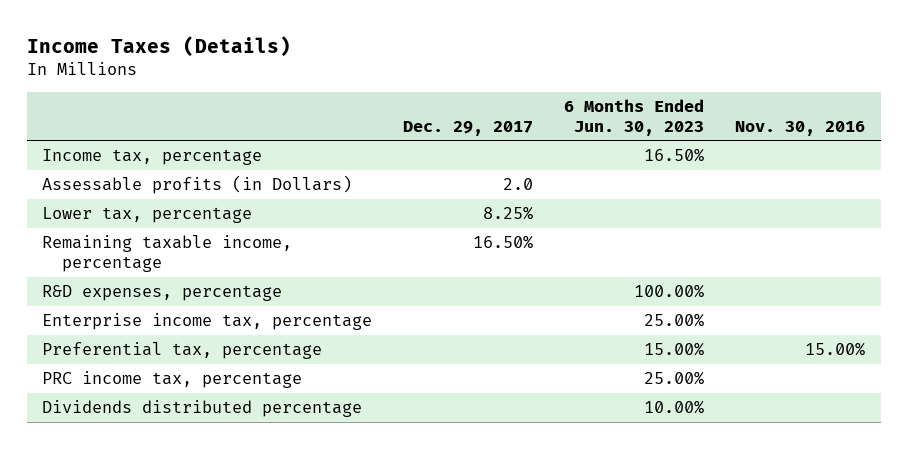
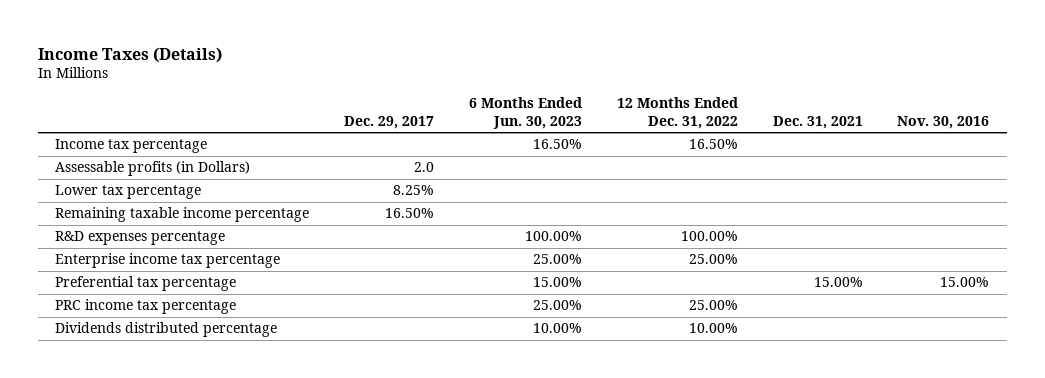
none -> [616,97,738,129] 12 Months Ended Dec. 31, 2022
none -> [772,115,863,129] Dec. 31, 2021
[42,149,263,166] Income tax, percentage -> [55,139,208,154] Income tax percentage
[42,207,253,224] Lower tax, percentage -> [55,185,202,200] Lower tax percentage
[42,235,293,272] Remaining taxable income, percentage -> [55,207,310,223] Remaining taxable income percentage
[42,285,283,302] R&D expenses, percentage -> [55,231,226,246] R&D expenses percentage
[42,313,373,331] Enterprise income tax, percentage -> [55,253,281,269] Enterprise income tax percentage
[42,342,323,360] Preferential tax, percentage -> [55,276,237,292] Preferential tax percentage
[42,371,303,389] PRC income tax, percentage -> [55,299,237,315] PRC income tax percentage

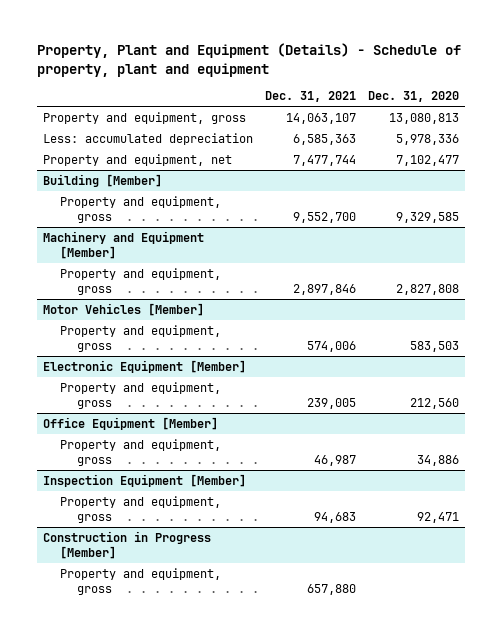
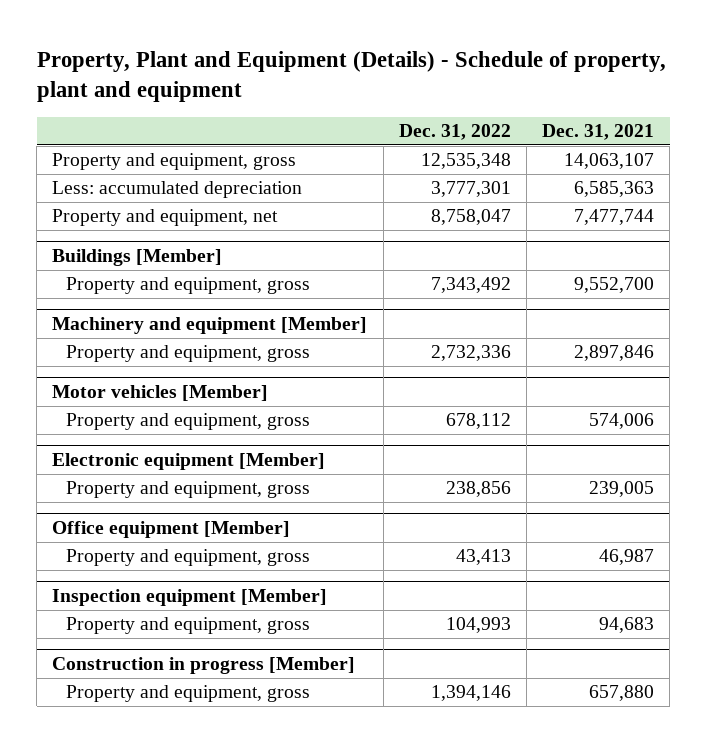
[368,90,460,102] Dec. 31, 2020 -> none
none -> [398,124,511,141] Dec. 31, 2022
[43,173,163,187] Building [Member] -> [52,248,223,266] Buildings [Member]
[43,230,205,259] Machinery and Equipment [Member] -> [52,316,368,334] Machinery and equipment [Member]
[43,302,205,316] Motor Vehicles [Member] -> [52,384,269,401] Motor vehicles [Member]
[43,359,247,373] Electronic Equipment [Member] -> [52,452,326,470] Electronic equipment [Member]
[43,416,219,430] Office Equipment [Member] -> [52,520,291,538] Office equipment [Member]
[43,473,247,487] Inspection Equipment [Member] -> [52,588,328,606] Inspection equipment [Member]
[43,530,212,559] Construction in Progress [Member] -> [52,656,356,674] Construction in progress [Member]

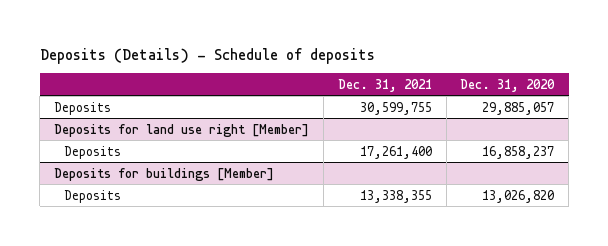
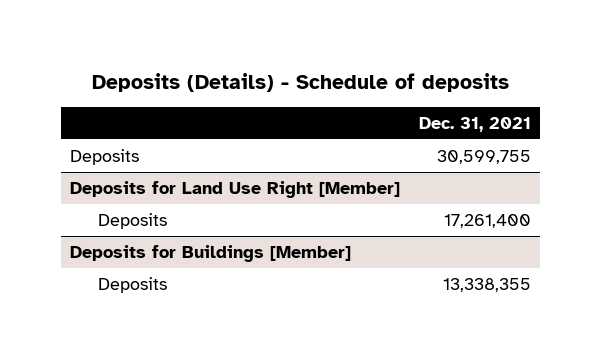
[460,78,556,92] Dec. 31, 2020 -> none
[54,123,310,137] Deposits for land use right [Member] -> [70,181,401,199] Deposits for Land Use Right [Member]
[54,167,275,181] Deposits for buildings [Member] -> [70,245,352,263] Deposits for Buildings [Member]

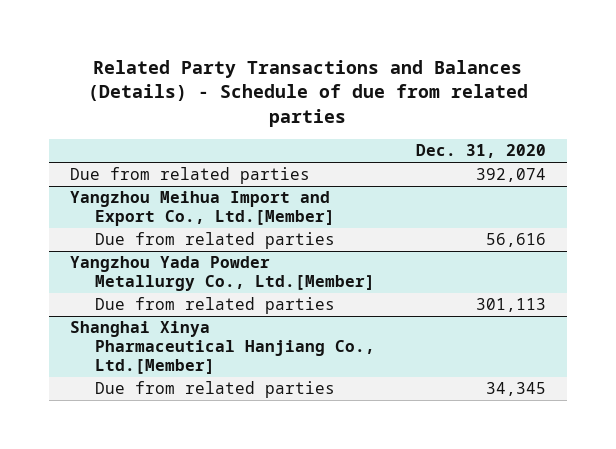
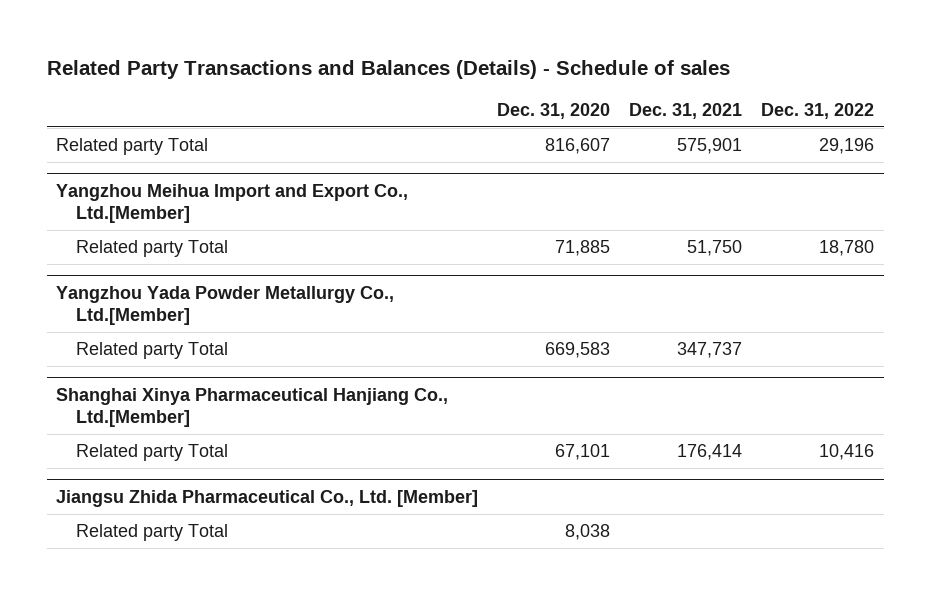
[88,59,529,127] Related Party Transactions and Balances (Details) - Schedule of due from related parties -> [46,59,730,79] Related Party Transactions and Balances (Details) - Schedule of sales
none -> [629,102,743,119] Dec. 31, 2021
none -> [761,102,875,119] Dec. 31, 2022
[69,167,310,185] Due from related parties -> none
none -> [56,138,209,156] Related party Total
[95,232,336,250] Due from related parties -> none
none -> [75,240,228,258] Related party Total
[95,297,336,315] Due from related parties -> none
none -> [75,342,228,360] Related party Total
[95,381,336,399] Due from related parties -> none
none -> [75,444,228,462] Related party Total
none -> [56,489,479,507] Jiangsu Zhida Pharmaceutical Co., Ltd. [Member]
none -> [75,524,228,542] Related party Total

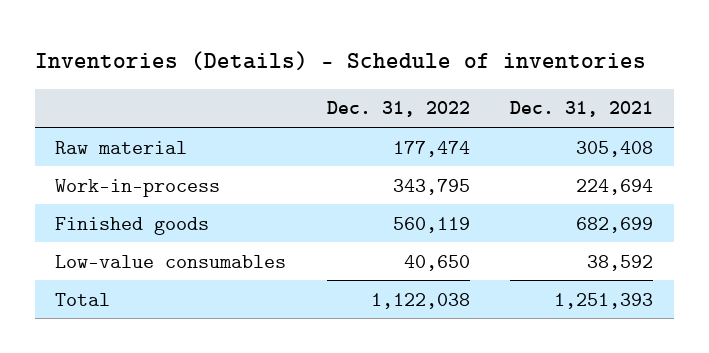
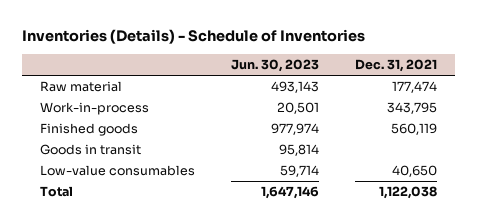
[35,50,647,70] Inventories (Details) - Schedule of inventories -> [22,29,366,45] Inventories (Details) - Schedule of Inventories
[326,101,470,118] Dec. 31, 2022 -> none
none -> [230,59,319,73] Jun. 30, 2023
[576,140,654,157] 305,408 -> [391,81,437,94] 177,474
[576,178,654,195] 224,694 -> [386,102,437,115] 343,795
[576,216,654,233] 682,699 -> [390,123,437,136] 560,119
none -> [40,144,142,156] Goods in transit
[587,254,654,271] 38,592 -> [391,165,437,178] 40,650
[554,292,654,309] 1,251,393 -> [378,186,437,200] 1,122,038

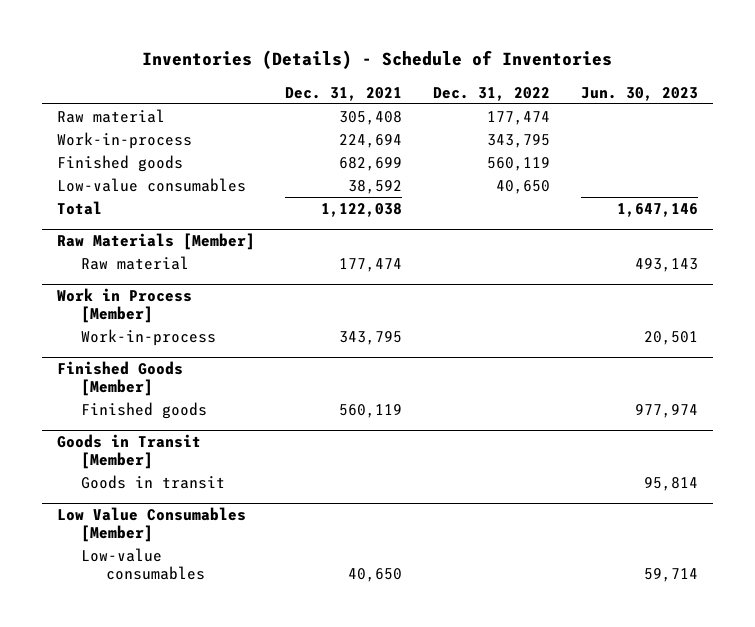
none -> [433,86,551,101] Dec. 31, 2022
none -> [56,108,165,123] Raw material
none -> [56,131,192,149] Work-in-process
none -> [56,154,183,172] Finished goods
none -> [56,177,246,192] Low-value consumables
[40,186,74,198] Total -> [56,200,102,215] Total
none -> [56,232,255,250] Raw Materials [Member]
none -> [56,287,192,324] Work in Process [Member]
none -> [56,360,183,397] Finished Goods [Member]
none -> [56,433,201,470] Goods in Transit [Member]
none -> [56,506,246,543] Low Value Consumables [Member]

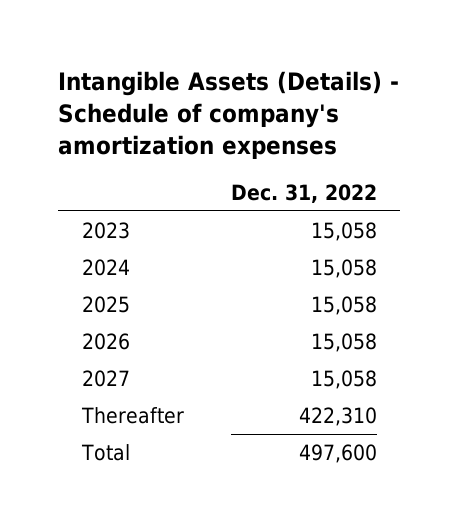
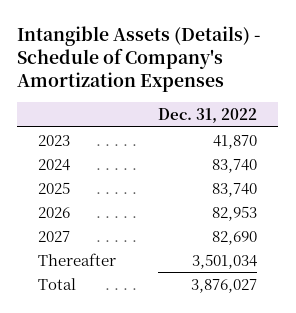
[58,71,400,159] Intangible Assets (Details) - Schedule of company's amortization expenses -> [17,25,261,93] Intangible Assets (Details) - Schedule of Company's Amortization Expenses
[310,221,377,241] 15,058 -> [213,134,258,149] 41,870
[310,258,377,278] 15,058 -> [212,158,258,173] 83,740
[310,295,377,315] 15,058 -> [212,182,258,197] 83,740
[310,332,377,352] 15,058 -> [212,205,258,221] 82,953
[310,369,377,389] 15,058 -> [212,230,258,245] 82,690
[298,406,377,426] 422,310 -> [192,253,258,269] 3,501,034
[298,443,377,463] 497,600 -> [191,278,258,293] 3,876,027

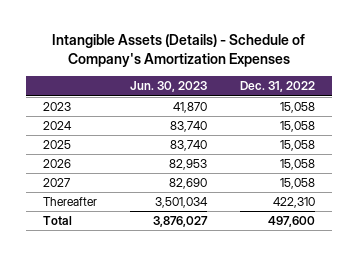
none -> [130,81,208,93] Jun. 30, 2023
[213,134,258,149] 41,870 -> [280,102,316,114] 15,058
[212,158,258,173] 83,740 -> [280,121,316,133] 15,058
[212,182,258,197] 83,740 -> [280,140,316,152] 15,058
[212,205,258,221] 82,953 -> [280,159,316,171] 15,058
[212,230,258,245] 82,690 -> [280,178,316,190] 15,058
[192,253,258,269] 3,501,034 -> [273,197,316,209] 422,310
[191,278,258,293] 3,876,027 -> [268,216,316,228] 497,600

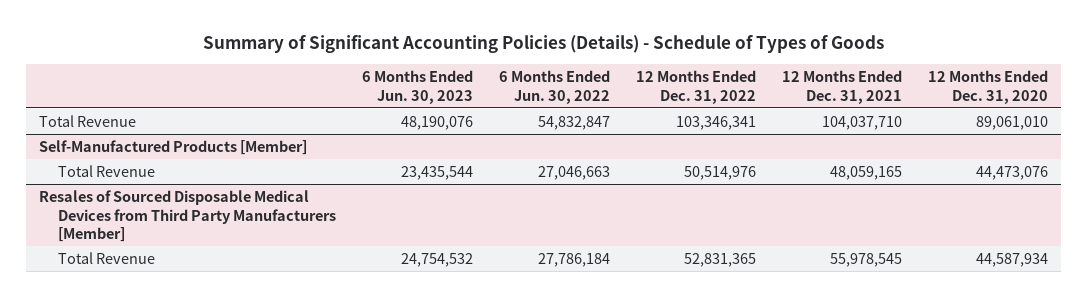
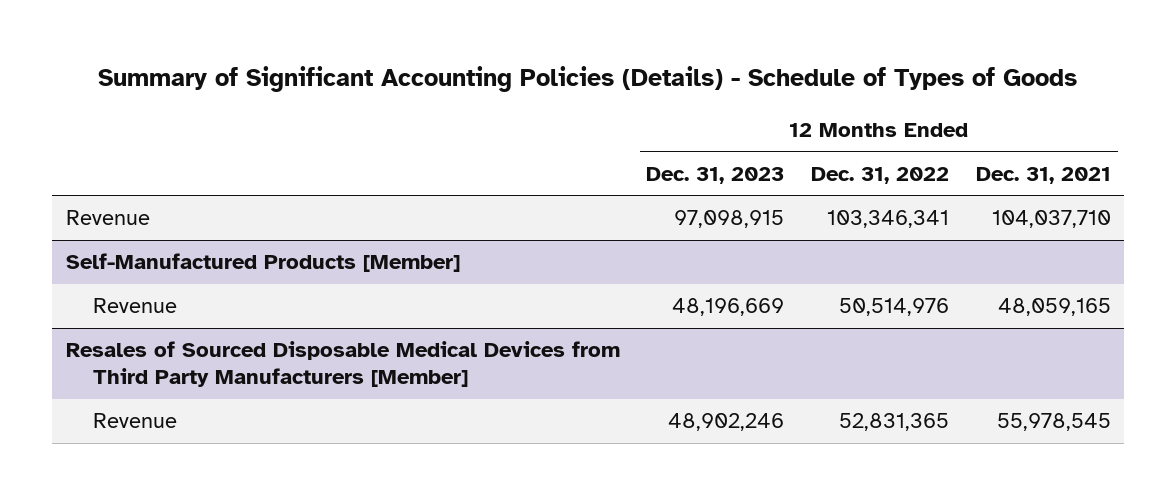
[362,69,474,104] 6 Months Ended Jun. 30, 2023 -> none
[499,69,611,104] 6 Months Ended Jun. 30, 2022 -> none
[927,69,1048,104] 12 Months Ended Dec. 31, 2020 -> none
none -> [646,166,785,184] Dec. 31, 2023
[39,115,137,128] Total Revenue -> [65,210,150,226] Revenue
[58,165,156,178] Total Revenue -> [93,298,178,314] Revenue
[58,252,156,265] Total Revenue -> [93,413,178,429] Revenue

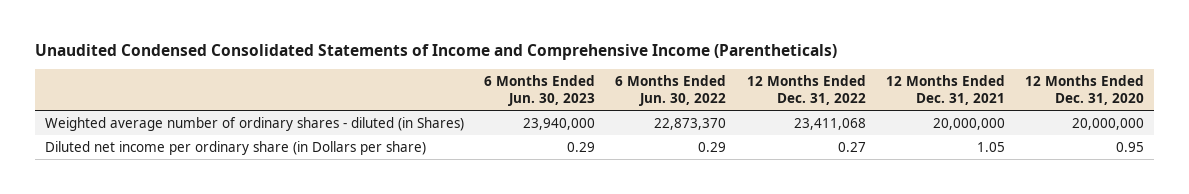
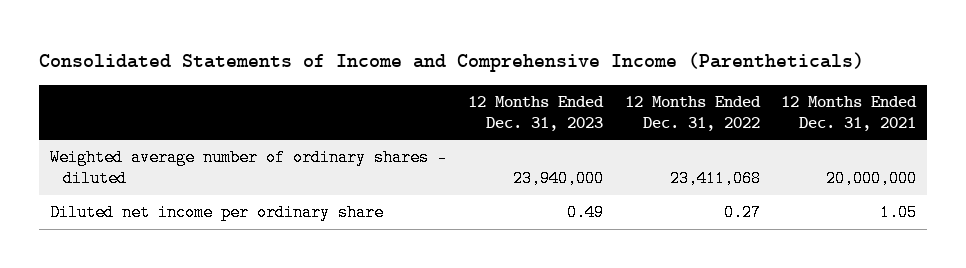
[34,43,837,60] Unaudited Condensed Consolidated Statements of Income and Comprehensive Income (Parentheticals) -> [38,51,864,72] Consolidated Statements of Income and Comprehensive Income (Parentheticals)
[484,75,596,106] 6 Months Ended Jun. 30, 2023 -> none
[615,75,727,106] 6 Months Ended Jun. 30, 2022 -> none
[1025,75,1145,105] 12 Months Ended Dec. 31, 2020 -> none
none -> [467,96,604,131] 12 Months Ended Dec. 31, 2023
[44,116,464,131] Weighted average number of ordinary shares - diluted (in Shares) -> [49,149,447,188] Weighted average number of ordinary shares - diluted
[44,140,426,155] Diluted net income per ordinary share (in Dollars per share) -> [49,204,384,222] Diluted net income per ordinary share

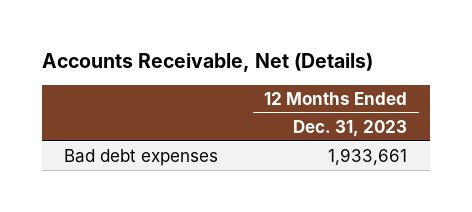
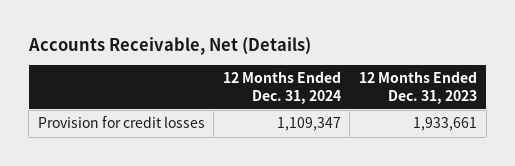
none -> [222,71,341,104] 12 Months Ended Dec. 31, 2024
[64,149,219,167] Bad debt expenses -> [37,116,205,129] Provision for credit losses

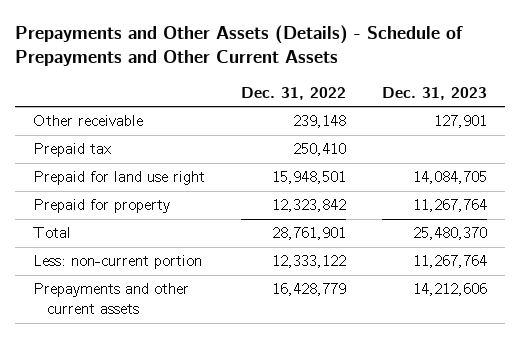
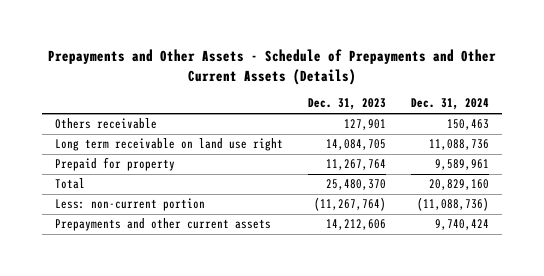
[15,25,464,67] Prepayments and Other Assets (Details) - Schedule of Prepayments and Other Current Assets -> [48,49,497,85] Prepayments and Other Assets - Schedule of Prepayments and Other Current Assets (Details)
[241,86,347,100] Dec. 31, 2022 -> none
none -> [411,98,490,111] Dec. 31, 2024
[33,143,112,158] Prepaid tax -> none
[33,115,144,127] Other receivable -> [54,118,157,130] Others receivable
[33,171,206,186] Prepaid for land use right -> [54,138,283,152] Long term receivable on land use right
[412,255,487,269] 11,267,764 -> [314,197,387,212] (11,267,764)

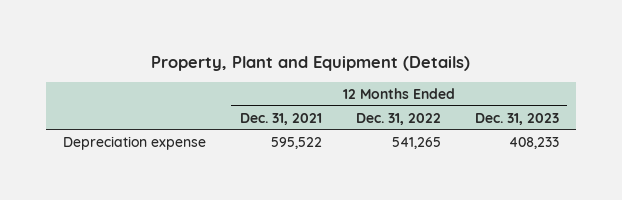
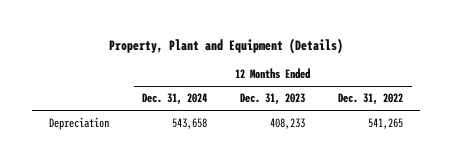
[239,112,322,125] Dec. 31, 2021 -> none
none -> [141,93,207,106] Dec. 31, 2024
[62,135,206,150] Depreciation expense -> [48,117,109,131] Depreciation

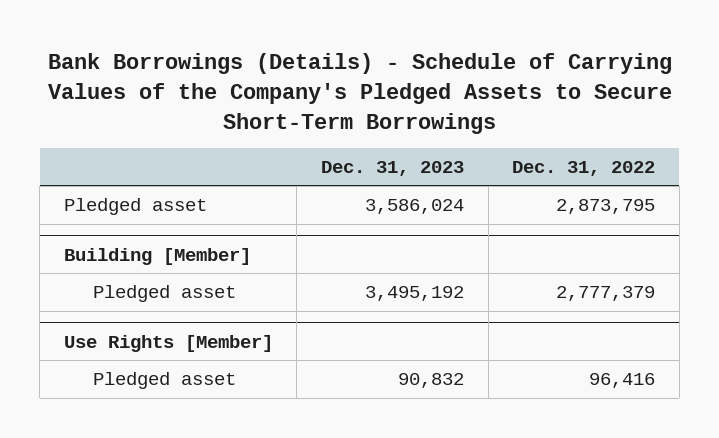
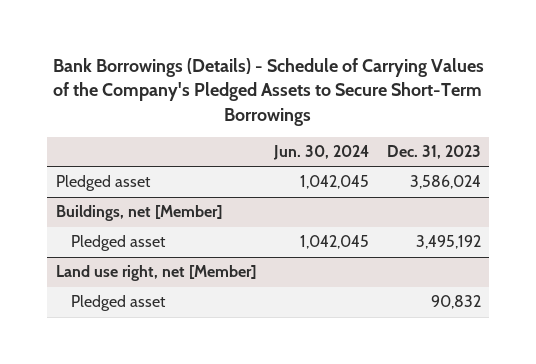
[512,160,656,176] Dec. 31, 2022 -> none
none -> [272,144,369,160] Jun. 30, 2024
[63,247,251,265] Building [Member] -> [55,205,222,222] Buildings, net [Member]
[63,334,273,352] Use Rights [Member] -> [55,265,256,282] Land use right, net [Member]

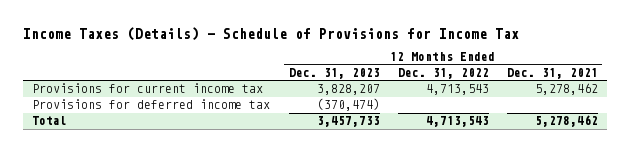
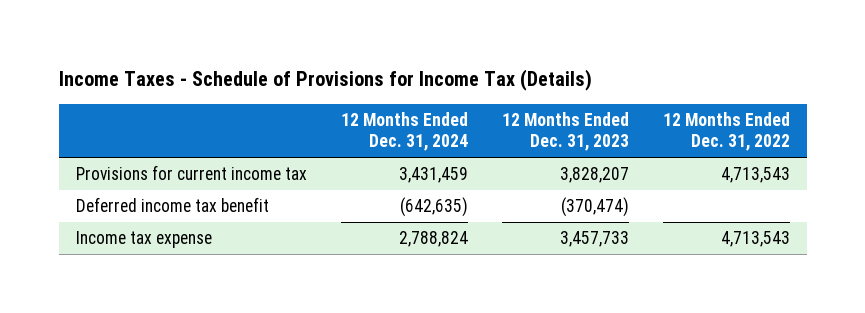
[23,26,520,41] Income Taxes (Details) - Schedule of Provisions for Income Tax -> [58,68,592,91] Income Taxes - Schedule of Provisions for Income Tax (Details)
[506,67,598,79] Dec. 31, 2021 -> none
none -> [340,111,468,152] 12 Months Ended Dec. 31, 2024
[32,99,271,110] Provisions for deferred income tax -> [75,197,269,213] Deferred income tax benefit
[32,116,68,126] Total -> [75,231,212,249] Income tax expense

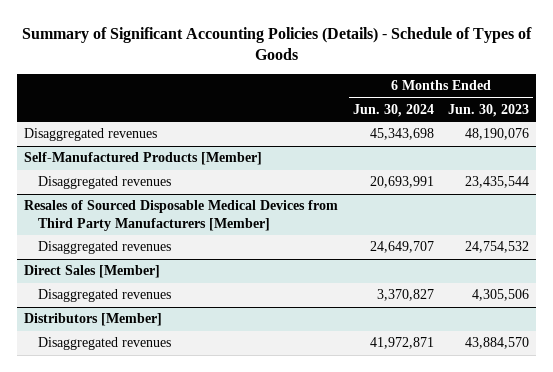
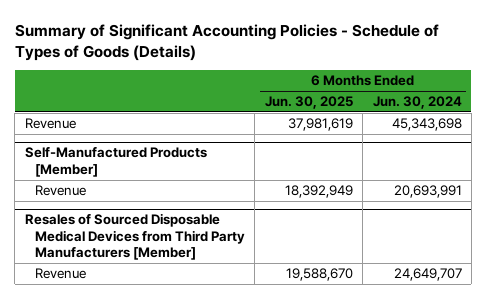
[21,26,532,61] Summary of Significant Accounting Policies (Details) - Schedule of Types of Goods -> [14,23,439,61] Summary of Significant Accounting Policies - Schedule of Types of Goods (Details)
[447,103,529,117] Jun. 30, 2023 -> none
none -> [264,96,353,110] Jun. 30, 2025
[24,128,158,142] Disaggregated revenues -> [24,118,76,130] Revenue
[37,176,171,190] Disaggregated revenues -> [34,185,86,197] Revenue
[24,265,161,279] Direct Sales [Member] -> none
[37,289,171,303] Disaggregated revenues -> none
[24,313,163,327] Distributors [Member] -> none
[37,337,171,351] Disaggregated revenues -> none
[37,241,171,255] Disaggregated revenues -> [34,268,86,280] Revenue

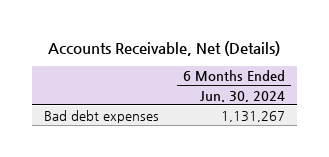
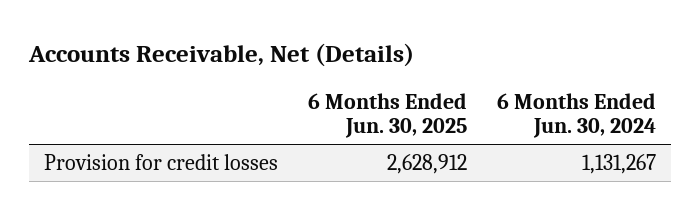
none -> [308,92,468,139] 6 Months Ended Jun. 30, 2025
[44,110,160,124] Bad debt expenses -> [44,154,279,171] Provision for credit losses

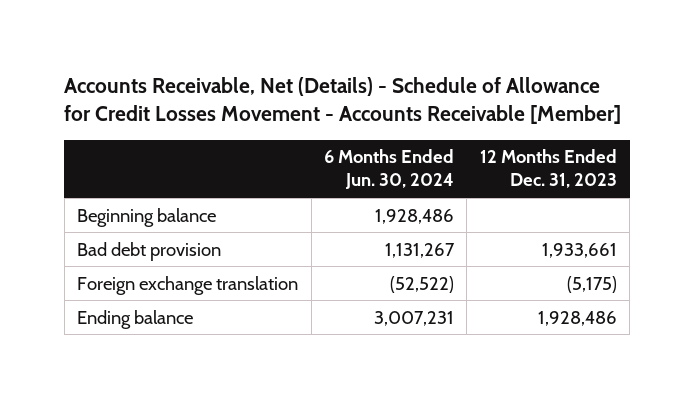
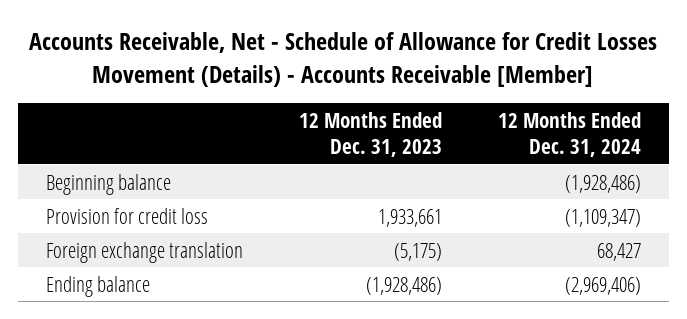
[64,76,622,125] Accounts Receivable, Net (Details) - Schedule of Allowance for Credit Losses Movement - Accounts Receivable [Member] -> [29,32,658,87] Accounts Receivable, Net - Schedule of Allowance for Credit Losses Movement (Details) - Accounts Receivable [Member]
[323,149,454,190] 6 Months Ended Jun. 30, 2024 -> none
none -> [498,112,642,158] 12 Months Ended Dec. 31, 2024
[77,241,222,261] Bad debt provision -> [45,207,208,224] Provision for credit loss
[537,310,617,326] 1,928,486 -> [365,276,442,295] (1,928,486)

